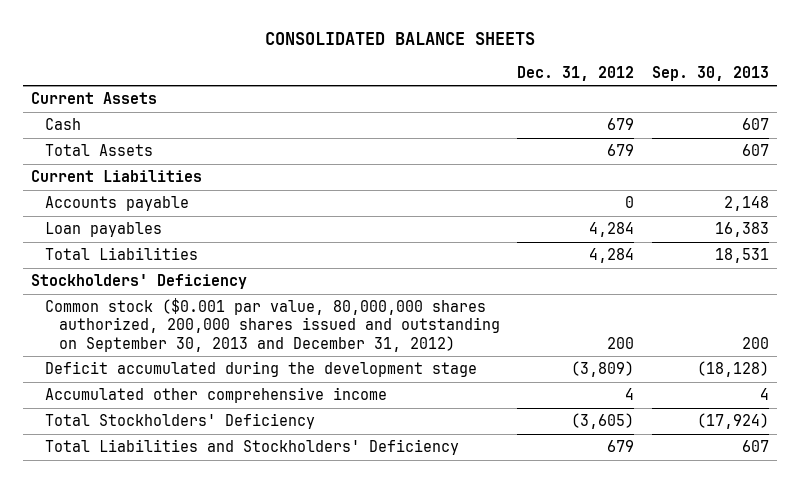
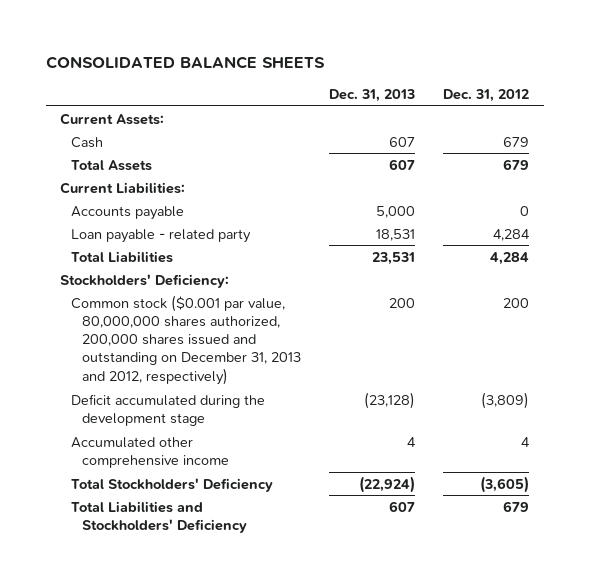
[651,65,769,81] Sep. 30, 2013 -> none
none -> [329,88,416,102] Dec. 31, 2013
[31,92,158,105] Current Assets -> [59,112,164,125] Current Assets:
[31,170,203,183] Current Liabilities -> [59,181,185,194] Current Liabilities:
[45,222,163,238] Loan payables -> [70,228,251,243] Loan payable - related party
[31,274,248,290] Stockholders' Deficiency -> [59,273,229,288] Stockholders' Deficiency:
[45,298,501,352] Common stock ($0.001 par value, 80,000,000 shares authorized, 200,000 shares issued and outstanding on September 30, 2013 and December 31, 2012) -> [70,294,301,385] Common stock ($0.001 par value, 80,000,000 shares authorized, 200,000 shares issued and outstanding on December 31, 2013 and 2012, respectively)

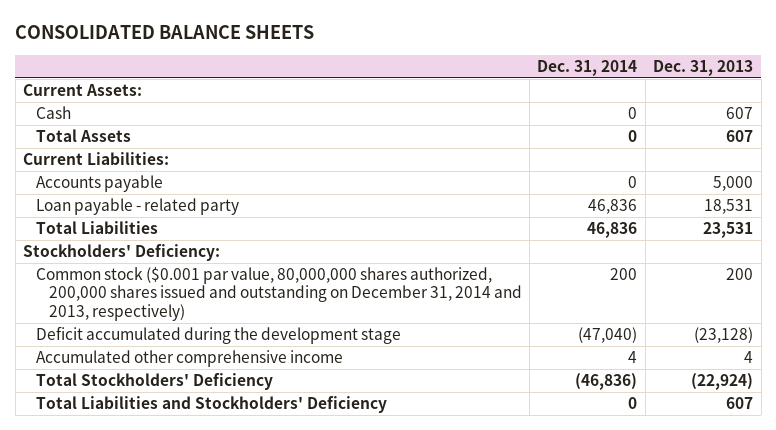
[443,88,530,102] Dec. 31, 2012 -> none
none -> [537,59,638,76] Dec. 31, 2014
[70,294,301,385] Common stock ($0.001 par value, 80,000,000 shares authorized, 200,000 shares issued and outstanding on December 31, 2013 and 2012, respectively) -> [35,267,522,321] Common stock ($0.001 par value, 80,000,000 shares authorized, 200,000 shares issued and outstanding on December 31, 2014 and 2013, respectively)

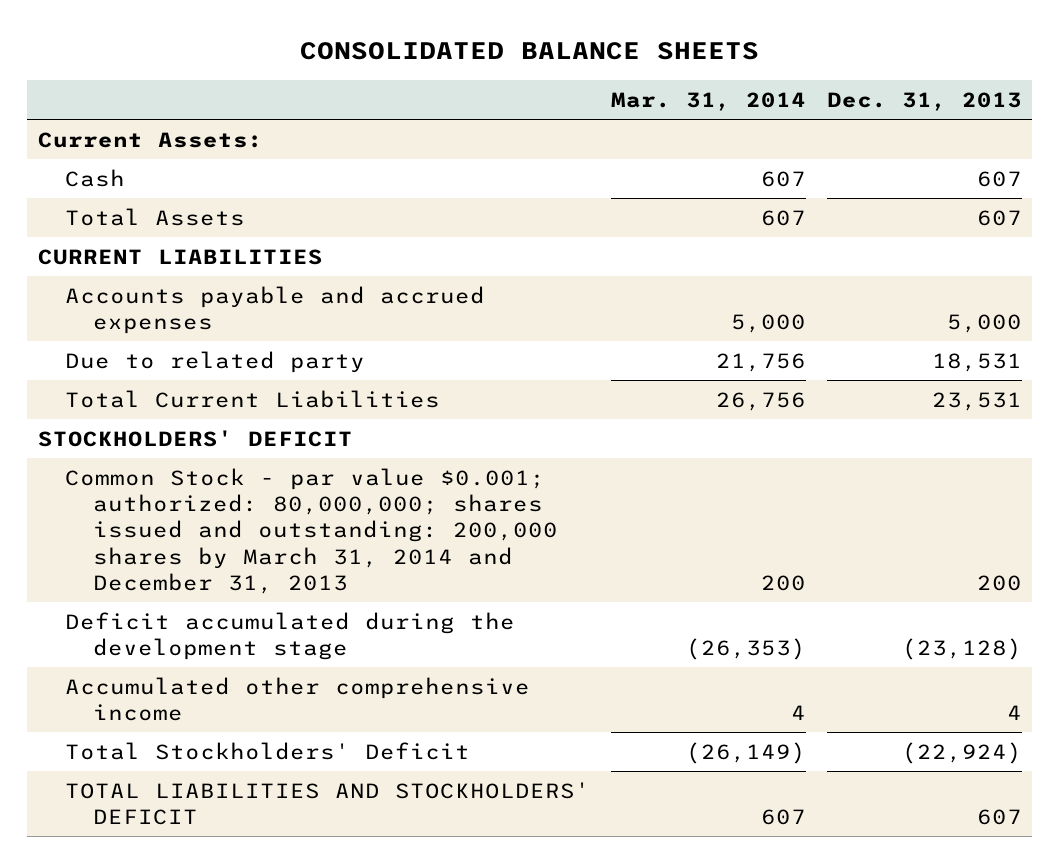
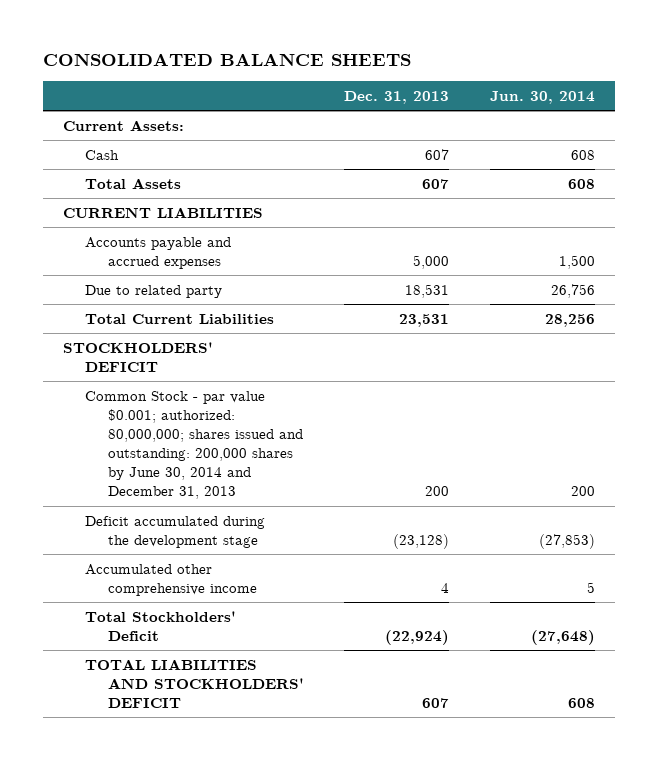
[611,92,807,112] Mar. 31, 2014 -> none
none -> [489,90,595,104] Jun. 30, 2014
[65,467,558,594] Common Stock - par value $0.001; authorized: 80,000,000; shares issued and outstanding: 200,000 shares by March 31, 2014 and December 31, 2013 -> [85,390,304,500] Common Stock - par value $0.001; authorized: 80,000,000; shares issued and outstanding: 200,000 shares by June 30, 2014 and December 31, 2013

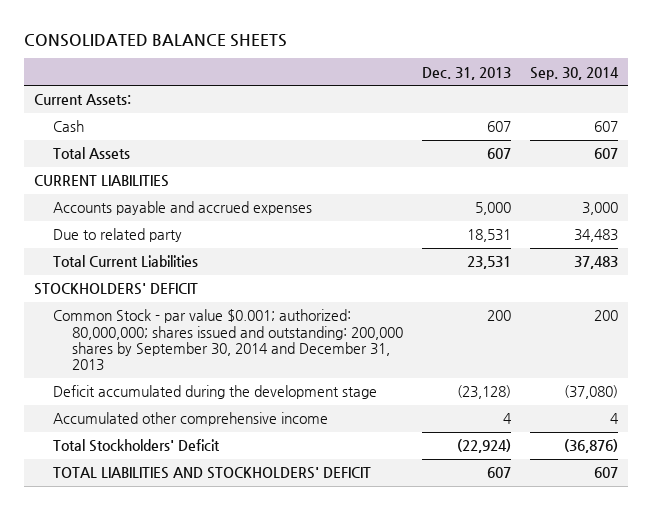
[489,90,595,104] Jun. 30, 2014 -> none
none -> [530,66,620,80] Sep. 30, 2014
[85,390,304,500] Common Stock - par value $0.001; authorized: 80,000,000; shares issued and outstanding: 200,000 shares by June 30, 2014 and December 31, 2013 -> [53,309,404,372] Common Stock - par value $0.001; authorized: 80,000,000; shares issued and outstanding: 200,000 shares by September 30, 2014 and December 31, 2013

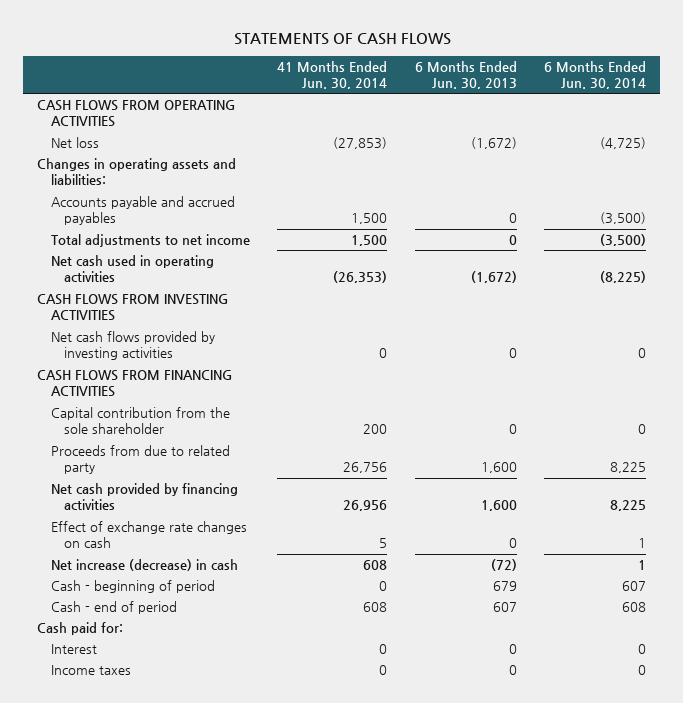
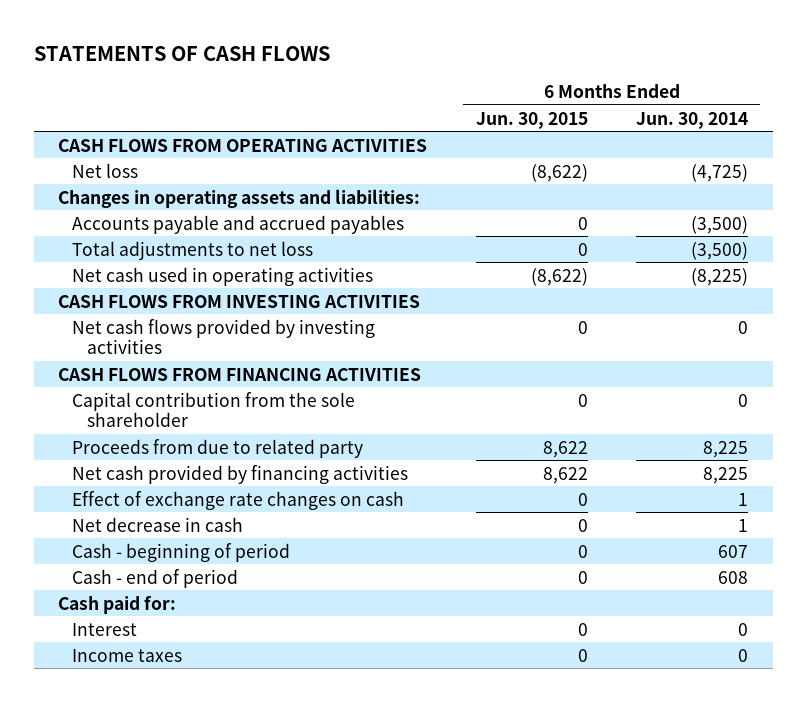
[277,60,388,90] 41 Months Ended Jun. 30, 2014 -> none
[414,60,517,90] 6 Months Ended Jun. 30, 2013 -> none
none -> [475,111,588,129] Jun. 30, 2015
[50,234,250,248] Total adjustments to net income -> [72,240,314,260] Total adjustments to net loss
[50,559,238,572] Net increase (decrease) in cash -> [72,516,244,532] Net decrease in cash

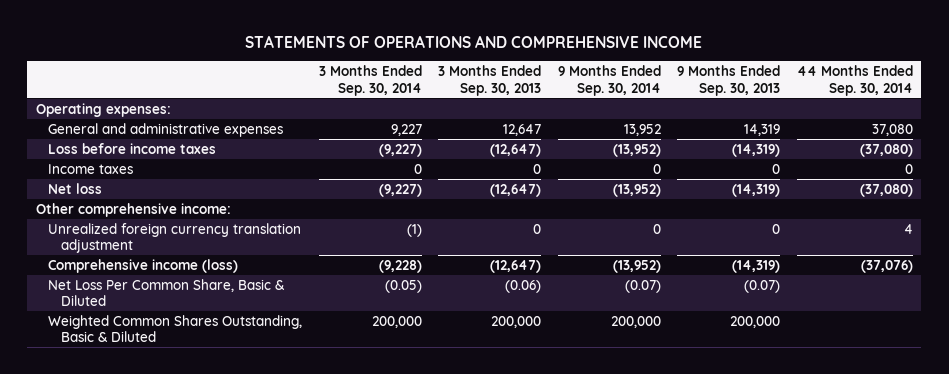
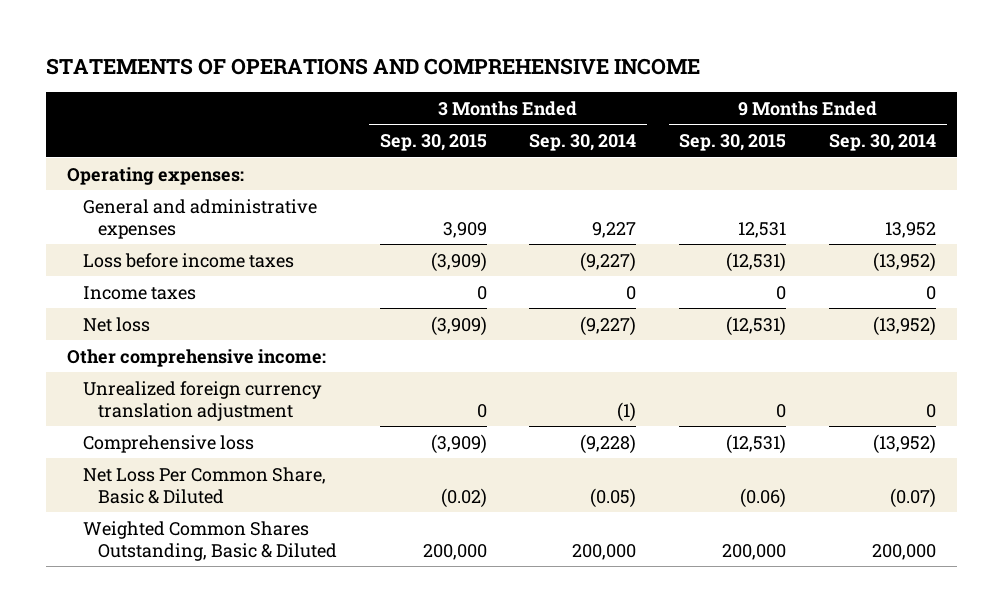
[438,65,542,96] 3 Months Ended Sep. 30, 2013 -> none
[677,65,781,96] 9 Months Ended Sep. 30, 2013 -> none
[797,65,914,96] 44 Months Ended Sep. 30, 2014 -> none
none -> [379,134,487,152] Sep. 30, 2015
none -> [679,134,787,152] Sep. 30, 2015
[48,258,239,273] Comprehensive income (loss) -> [82,434,254,453] Comprehensive loss

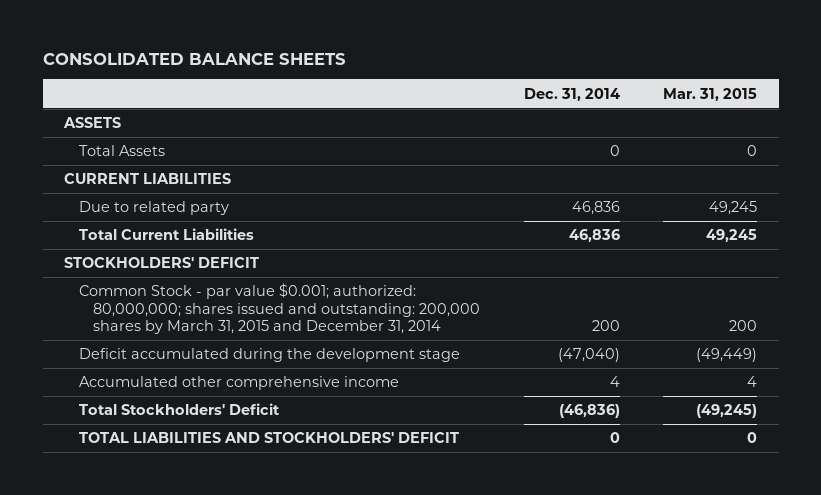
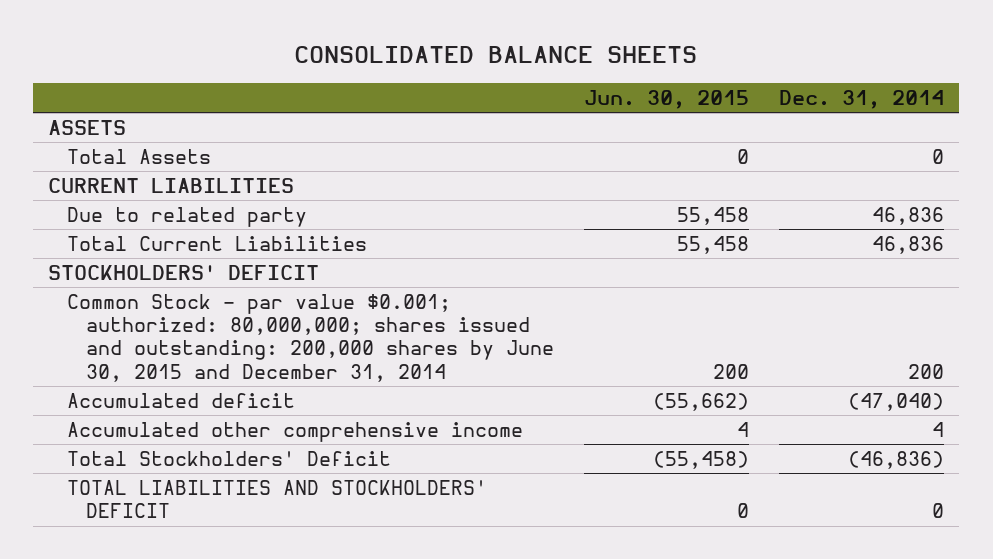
[662,87,757,101] Mar. 31, 2015 -> none
none -> [584,89,750,109] Jun. 30, 2015
[78,283,481,335] Common Stock - par value $0.001; authorized: 80,000,000; shares issued and outstanding: 200,000 shares by March 31, 2015 and December 31, 2014 -> [67,294,555,382] Common Stock - par value $0.001; authorized: 80,000,000; shares issued and outstanding: 200,000 shares by June 30, 2015 and December 31, 2014
[78,348,460,363] Deficit accumulated during the development stage -> [67,393,296,409] Accumulated deficit

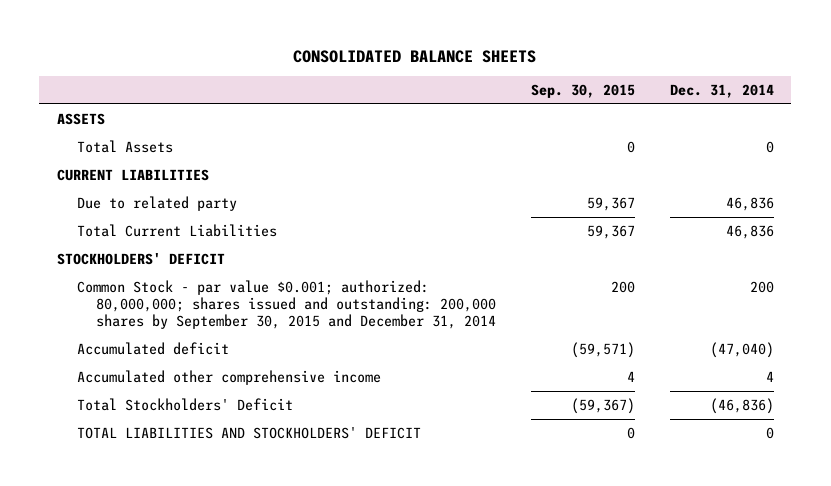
[584,89,750,109] Jun. 30, 2015 -> none
none -> [531,83,636,98] Sep. 30, 2015
[67,294,555,382] Common Stock - par value $0.001; authorized: 80,000,000; shares issued and outstanding: 200,000 shares by June 30, 2015 and December 31, 2014 -> [76,279,497,330] Common Stock - par value $0.001; authorized: 80,000,000; shares issued and outstanding: 200,000 shares by September 30, 2015 and December 31, 2014

